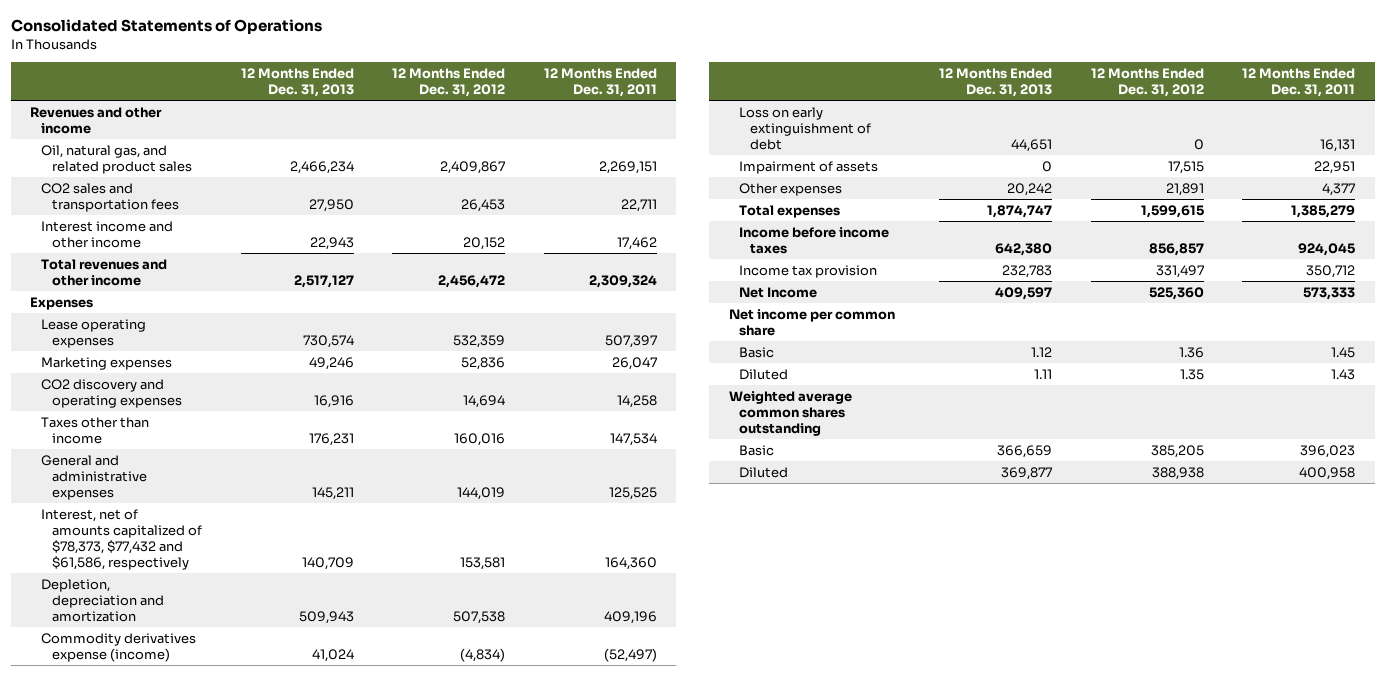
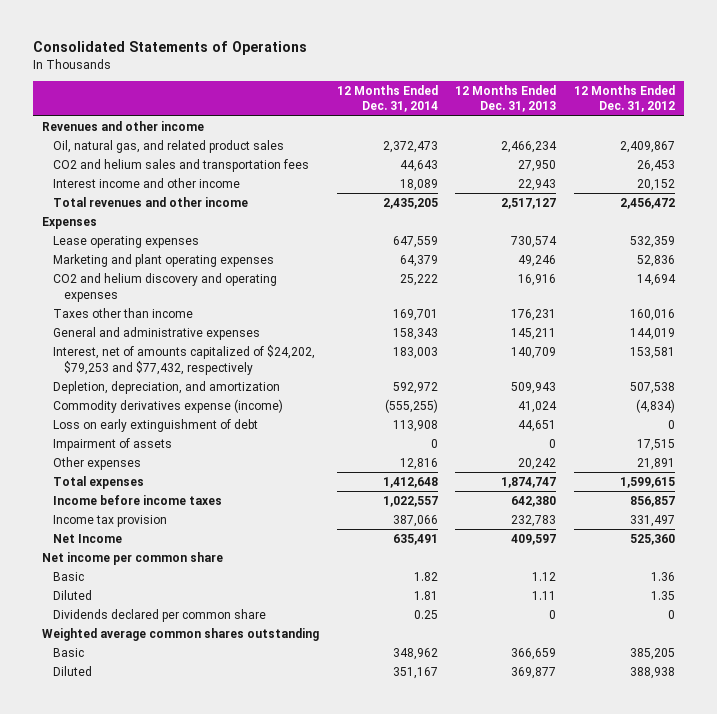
[543,67,657,97] 12 Months Ended Dec. 31, 2011 -> none
none -> [336,84,438,113] 12 Months Ended Dec. 31, 2014
[40,182,179,212] CO2 sales and transportation fees -> [53,158,310,172] CO2 and helium sales and transportation fees
[40,356,172,370] Marketing expenses -> [53,253,275,267] Marketing and plant operating expenses
[40,378,182,408] CO2 discovery and operating expenses -> [53,272,278,302] CO2 and helium discovery and operating expenses
[40,508,202,570] Interest, net of amounts capitalized of $78,373, $77,432 and $61,586, respectively -> [53,344,316,375] Interest, net of amounts capitalized of $24,202, $79,253 and $77,432, respectively
[40,578,164,622] Depletion, depreciation and amortization -> [53,380,281,394] Depletion, depreciation, and amortization
none -> [53,608,267,622] Dividends declared per common share

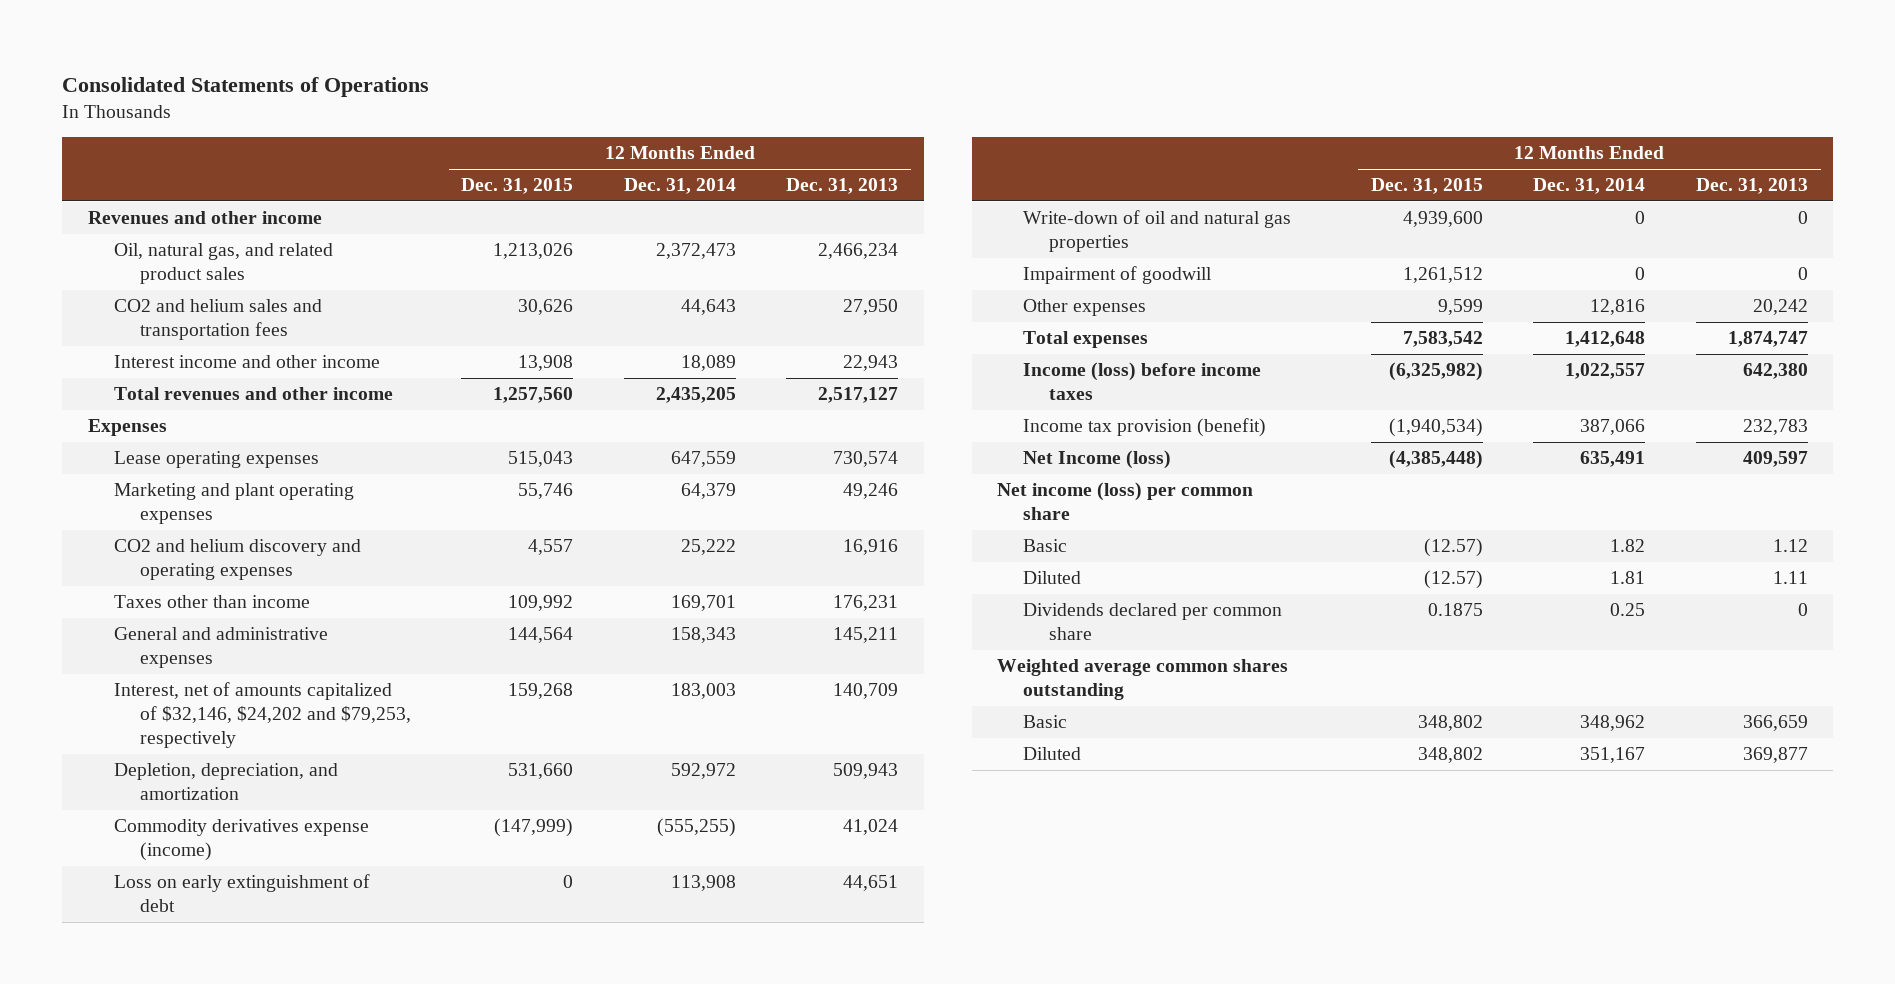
[574,84,676,113] 12 Months Ended Dec. 31, 2012 -> none
none -> [461,178,574,195] Dec. 31, 2015
[53,344,316,375] Interest, net of amounts capitalized of $24,202, $79,253 and $77,432, respectively -> [113,682,411,749] Interest, net of amounts capitalized of $32,146, $24,202 and $79,253, respectively
none -> [1023,210,1292,253] Write-down of oil and natural gas properties
[53,437,173,451] Impairment of assets -> [1023,266,1213,285] Impairment of goodwill
[53,494,223,505] Income before income taxes -> [1023,362,1262,401] Income (loss) before income taxes
[53,514,168,527] Income tax provision -> [1023,418,1267,438] Income tax provision (benefit)
[53,533,123,543] Net Income -> [1023,450,1172,470] Net Income (loss)
[42,551,224,565] Net income per common share -> [997,482,1254,521] Net income (loss) per common share

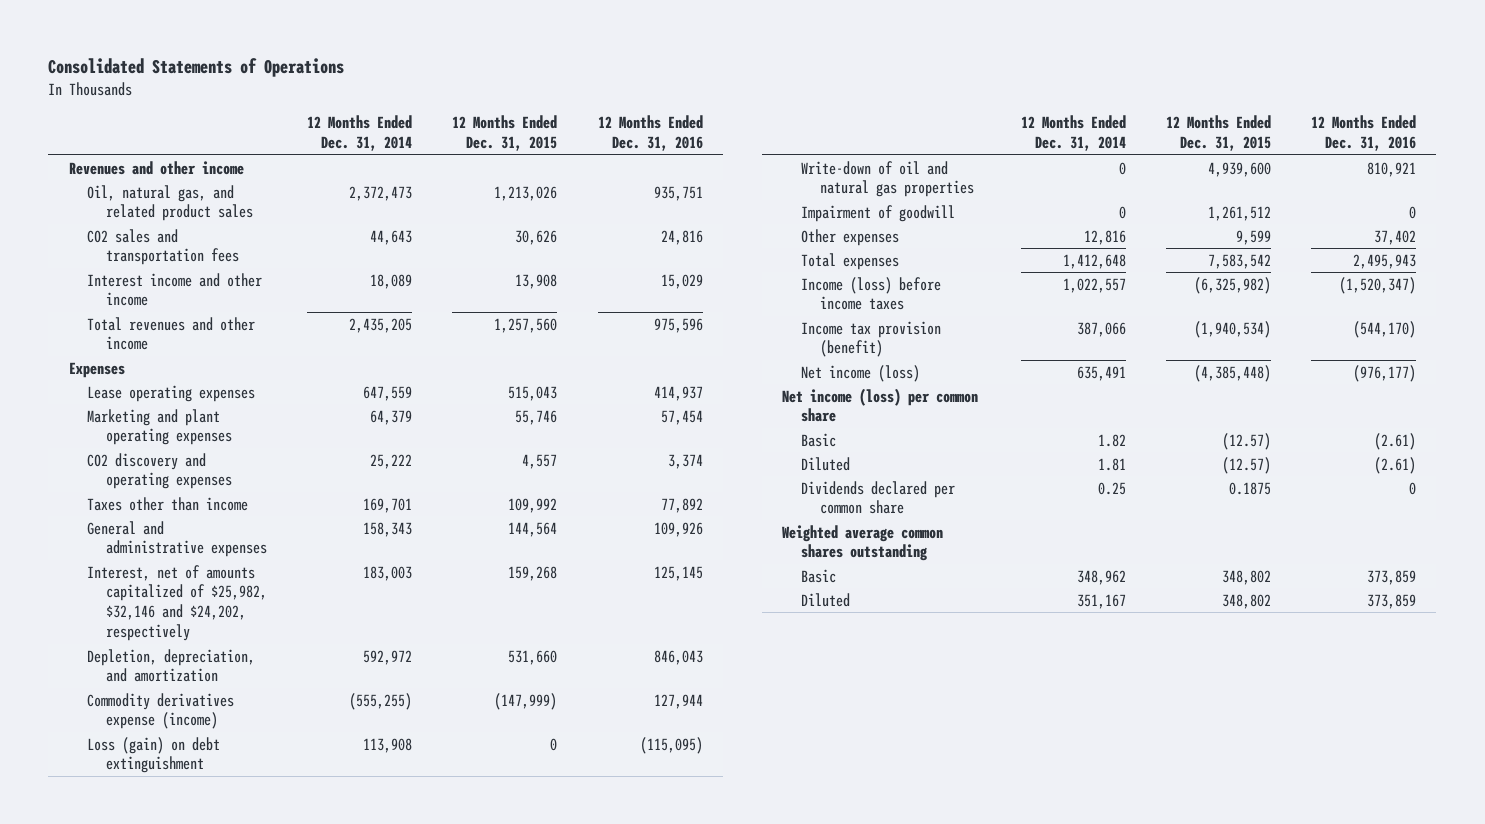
[786,178,899,195] Dec. 31, 2013 -> none
none -> [597,115,703,152] 12 Months Ended Dec. 31, 2016
[113,299,322,341] CO2 and helium sales and transportation fees -> [87,228,240,266] CO2 sales and transportation fees
[113,539,361,581] CO2 and helium discovery and operating expenses -> [87,452,233,490] CO2 discovery and operating expenses
[113,682,411,749] Interest, net of amounts capitalized of $32,146, $24,202 and $79,253, respectively -> [87,564,268,641] Interest, net of amounts capitalized of $25,982, $32,146 and $24,202, respectively
[113,874,370,913] Loss on early extinguishment of debt -> [87,736,221,774] Loss (gain) on debt extinguishment
[1023,450,1172,470] Net Income (loss) -> [801,364,921,382] Net income (loss)

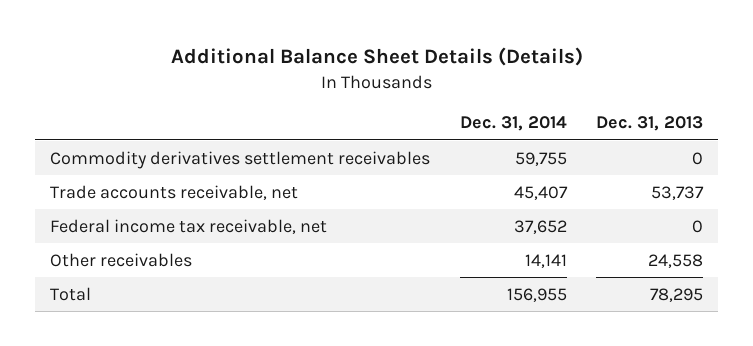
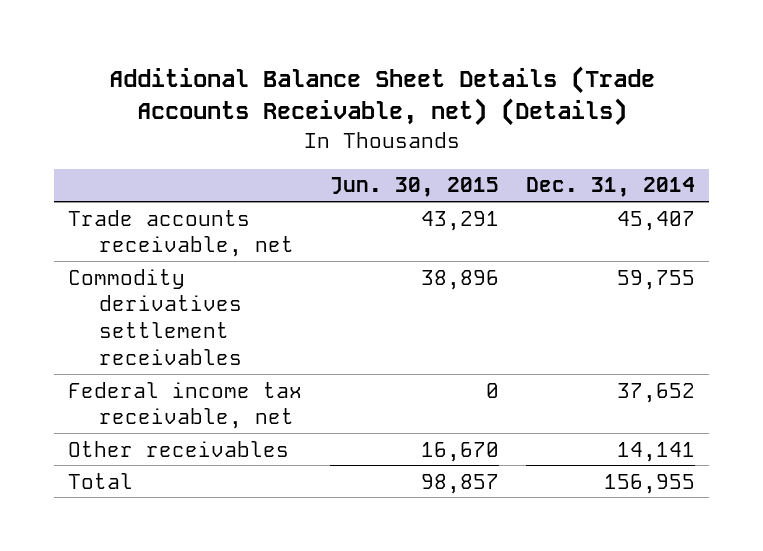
[170,47,583,67] Additional Balance Sheet Details (Details) -> [108,65,655,127] Additional Balance Sheet Details (Trade Accounts Receivable, net) (Details)
[596,116,704,132] Dec. 31, 2013 -> none
none -> [329,177,499,198] Jun. 30, 2015
[49,150,430,169] Commodity derivatives settlement receivables -> [68,268,243,366] Commodity derivatives settlement receivables

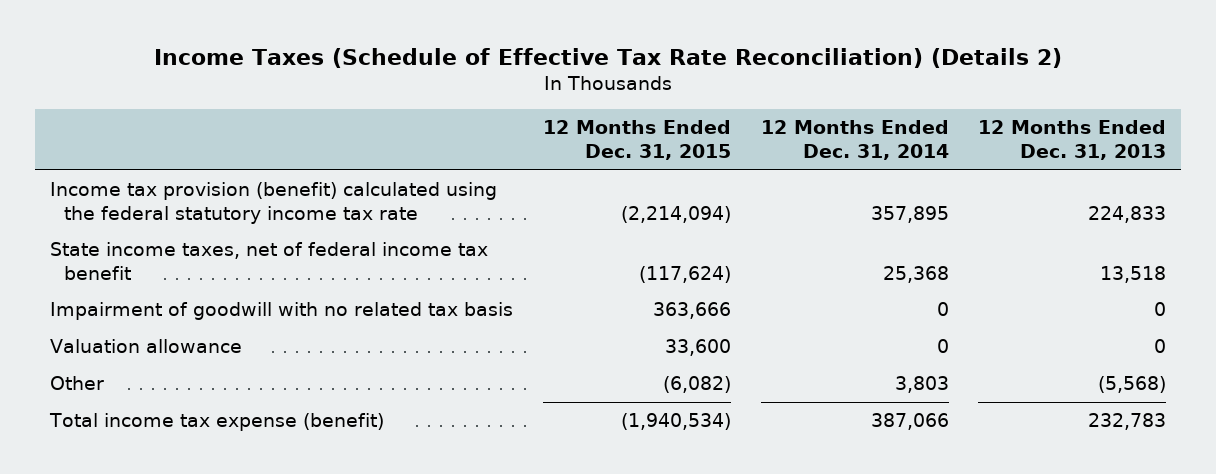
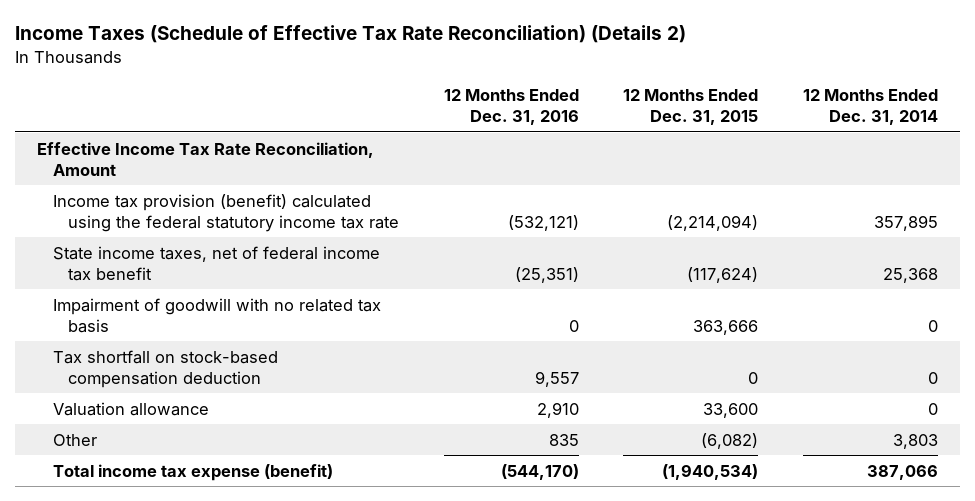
[978,120,1167,161] 12 Months Ended Dec. 31, 2013 -> none
none -> [443,88,579,125] 12 Months Ended Dec. 31, 2016
none -> [36,141,374,176] Effective Income Tax Rate Reconciliation, Amount
none -> [52,349,278,388] Tax shortfall on stock-based compensation deduction

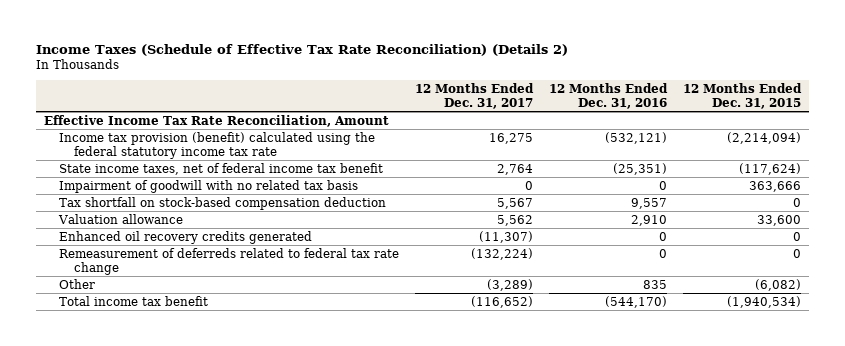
[802,88,938,125] 12 Months Ended Dec. 31, 2014 -> none
none -> [415,83,535,109] 12 Months Ended Dec. 31, 2017
none -> [59,230,313,244] Enhanced oil recovery credits generated
none -> [59,247,400,275] Remeasurement of deferreds related to federal tax rate change
[52,463,333,481] Total income tax expense (benefit) -> [59,295,209,306] Total income tax benefit

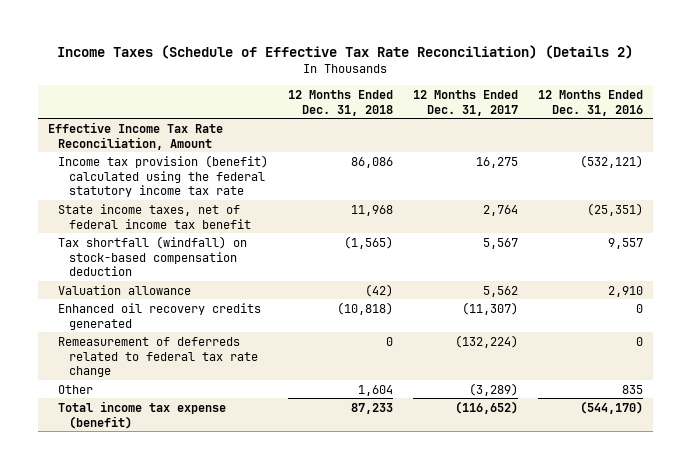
[683,83,803,109] 12 Months Ended Dec. 31, 2015 -> none
none -> [288,89,394,116] 12 Months Ended Dec. 31, 2018
[59,179,359,193] Impairment of goodwill with no related tax basis -> none
[59,196,387,210] Tax shortfall on stock-based compensation deduction -> [58,235,248,277] Tax shortfall (windfall) on stock-based compensation deduction
[59,295,209,306] Total income tax benefit -> [58,400,227,429] Total income tax expense (benefit)

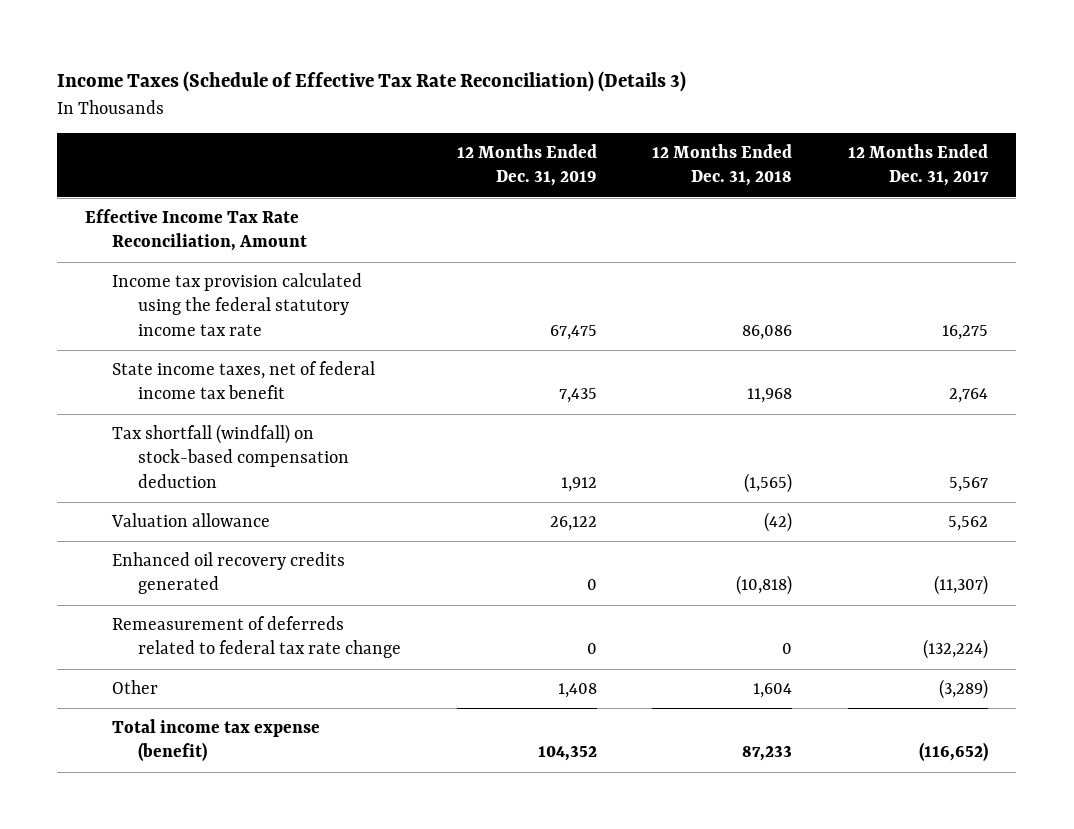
[57,44,634,59] Income Taxes (Schedule of Effective Tax Rate Reconciliation) (Details 2) -> [57,71,687,93] Income Taxes (Schedule of Effective Tax Rate Reconciliation) (Details 3)
[538,89,644,116] 12 Months Ended Dec. 31, 2016 -> none
none -> [456,144,597,187] 12 Months Ended Dec. 31, 2019
[58,154,269,198] Income tax provision (benefit) calculated using the federal statutory income tax rate -> [111,273,362,336] Income tax provision calculated using the federal statutory income tax rate

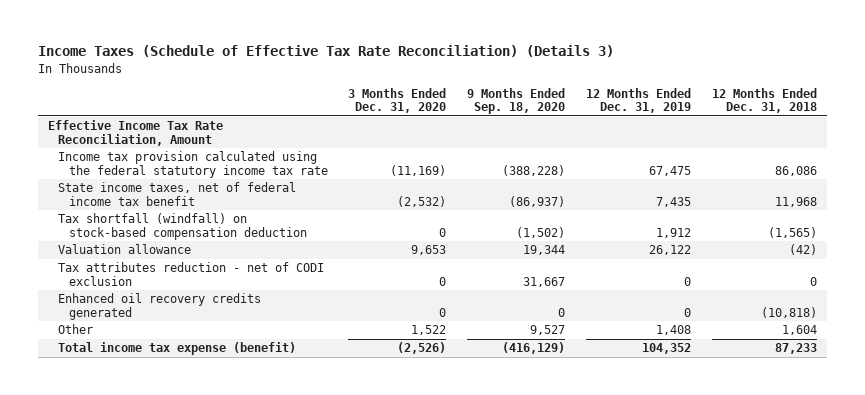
[848,144,990,187] 12 Months Ended Dec. 31, 2017 -> none
none -> [348,87,447,114] 3 Months Ended Dec. 31, 2020
none -> [467,87,566,115] 9 Months Ended Sep. 18, 2020
none -> [58,262,325,286] Tax attributes reduction - net of CODI exclusion
[111,616,401,659] Remeasurement of deferreds related to federal tax rate change -> none

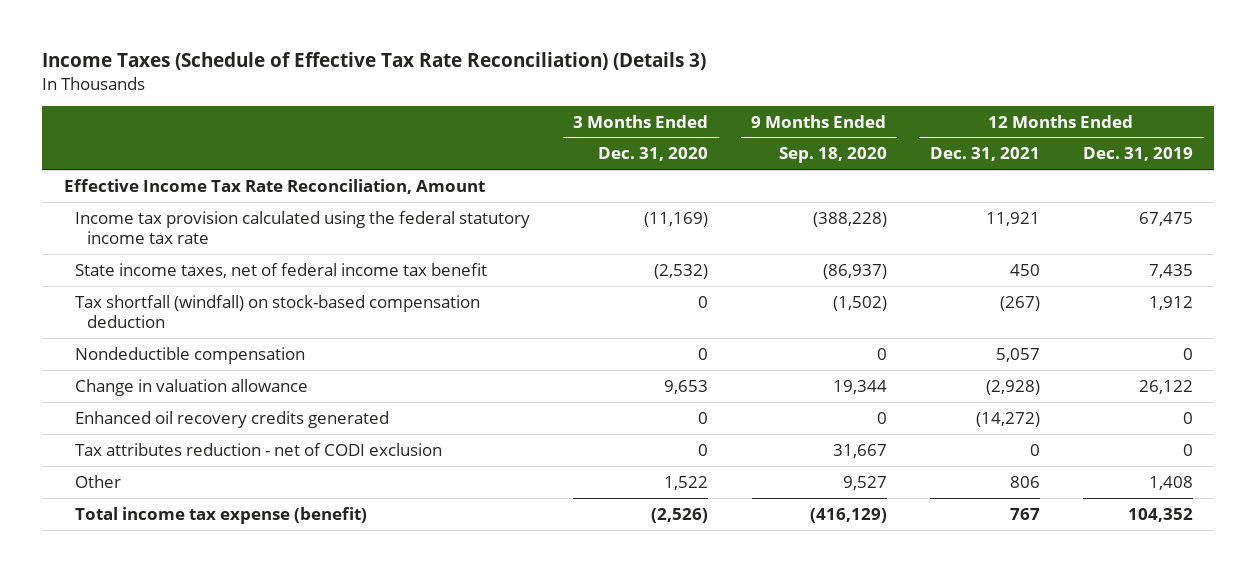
[711,87,817,114] 12 Months Ended Dec. 31, 2018 -> none
none -> [929,147,1040,162] Dec. 31, 2021
none -> [75,346,306,364] Nondeductible compensation
[58,244,192,255] Valuation allowance -> [75,378,309,396] Change in valuation allowance
[58,262,325,286] Tax attributes reduction - net of CODI exclusion -> [75,442,443,456] Tax attributes reduction - net of CODI exclusion

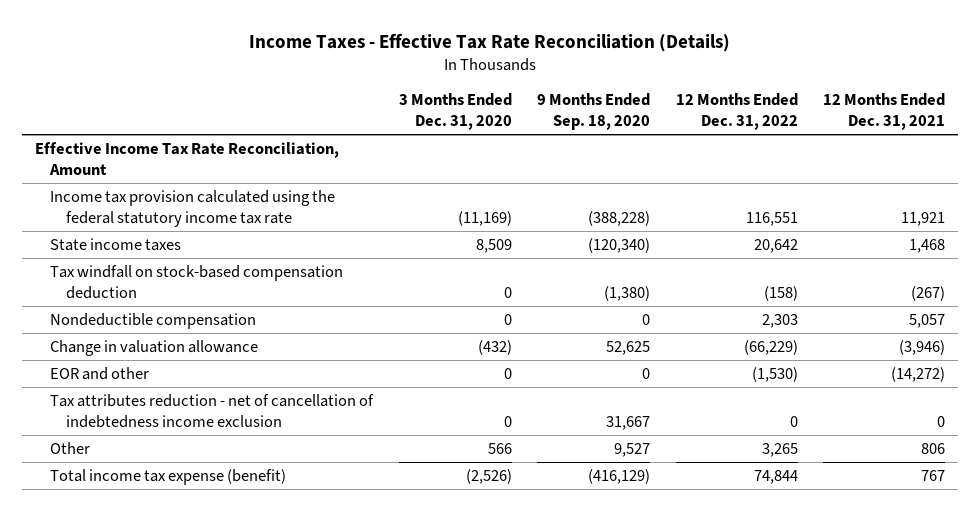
[41,52,706,71] Income Taxes (Schedule of Effective Tax Rate Reconciliation) (Details 3) -> [248,32,730,52] Income Taxes - Effective Tax Rate Reconciliation (Details)
[1082,147,1193,162] Dec. 31, 2019 -> none
none -> [675,93,798,131] 12 Months Ended Dec. 31, 2022
[75,262,488,278] State income taxes, net of federal income tax benefit -> [50,237,182,251] State income taxes
[654,263,709,279] (2,532) -> [475,238,512,253] 8,509
[822,263,887,279] (86,937) -> [588,237,651,253] (120,340)
[1009,263,1040,276] 450 -> [909,238,946,253] 1,468
[75,294,481,328] Tax shortfall (windfall) on stock-based compensation deduction -> [50,264,344,299] Tax windfall on stock-based compensation deduction
[832,295,887,311] (1,502) -> [604,285,651,301] (1,380)
[664,379,709,394] 9,653 -> [477,339,512,355] (432)
[832,379,887,394] 19,344 -> [606,340,651,355] 52,625
[985,379,1040,395] (2,928) -> [899,339,946,355] (3,946)
[75,410,390,428] Enhanced oil recovery credits generated -> [50,366,150,380] EOR and other
[75,442,443,456] Tax attributes reduction - net of CODI exclusion -> [50,393,375,428] Tax attributes reduction - net of cancellation of indebtedness income exclusion
[664,475,709,490] 1,522 -> [487,442,512,454] 566

